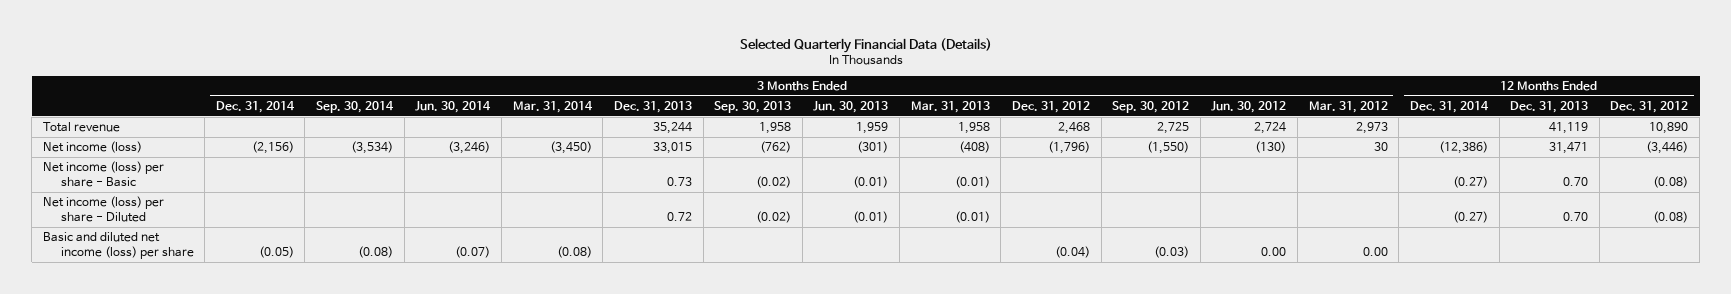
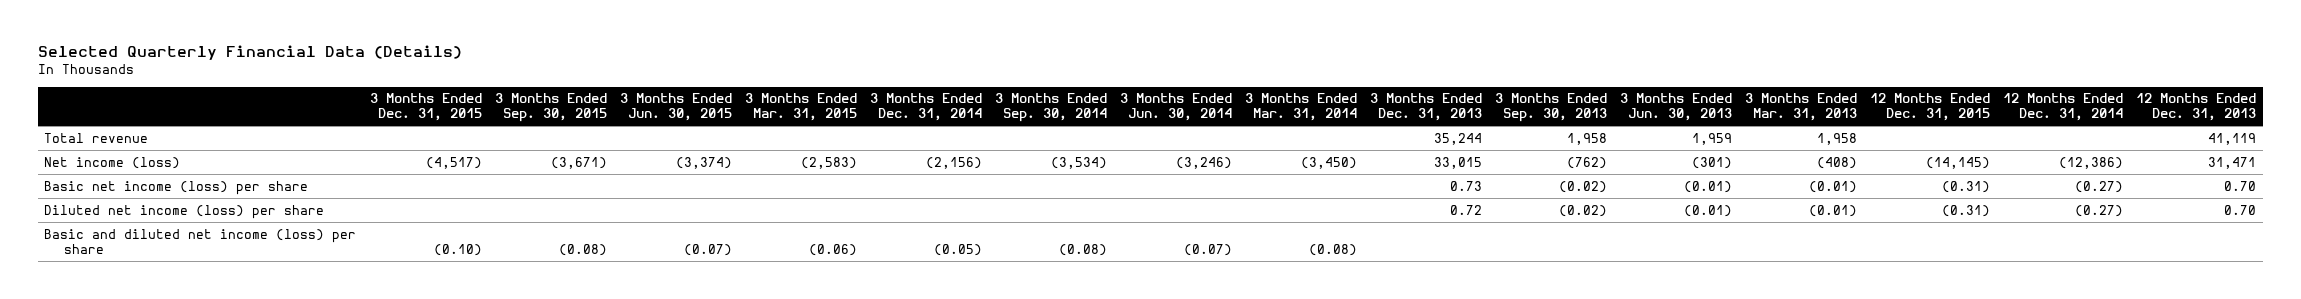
[1011,100,1090,113] Dec. 31, 2012 -> none
[1112,100,1190,113] Sep. 30, 2012 -> none
[1211,100,1287,113] Jun. 30, 2012 -> none
[1308,100,1388,113] Mar. 31, 2012 -> none
[1610,100,1689,113] Dec. 31, 2012 -> none
none -> [369,93,482,122] 3 Months Ended Dec. 31, 2015
none -> [494,93,607,123] 3 Months Ended Sep. 30, 2015
none -> [619,93,732,122] 3 Months Ended Jun. 30, 2015
none -> [744,93,857,122] 3 Months Ended Mar. 31, 2015
none -> [1870,93,1991,122] 12 Months Ended Dec. 31, 2015
[42,161,164,187] Net income (loss) per share - Basic -> [44,180,309,195] Basic net income (loss) per share
[42,196,164,222] Net income (loss) per share - Diluted -> [44,204,325,219] Diluted net income (loss) per share

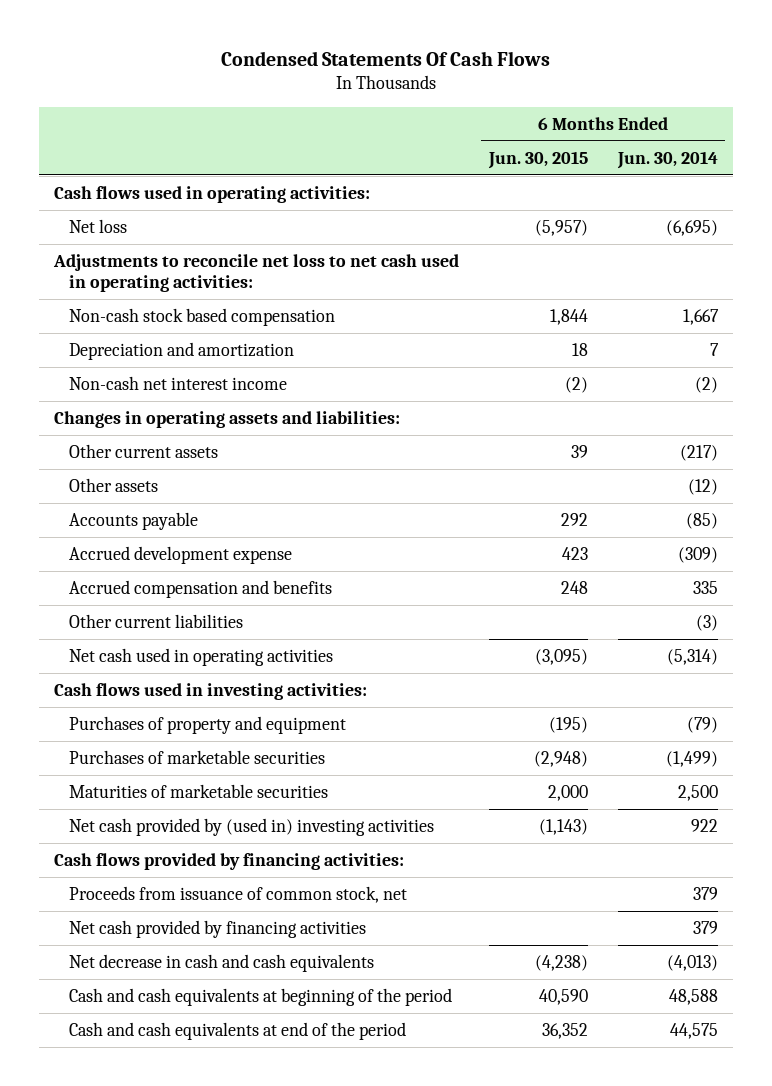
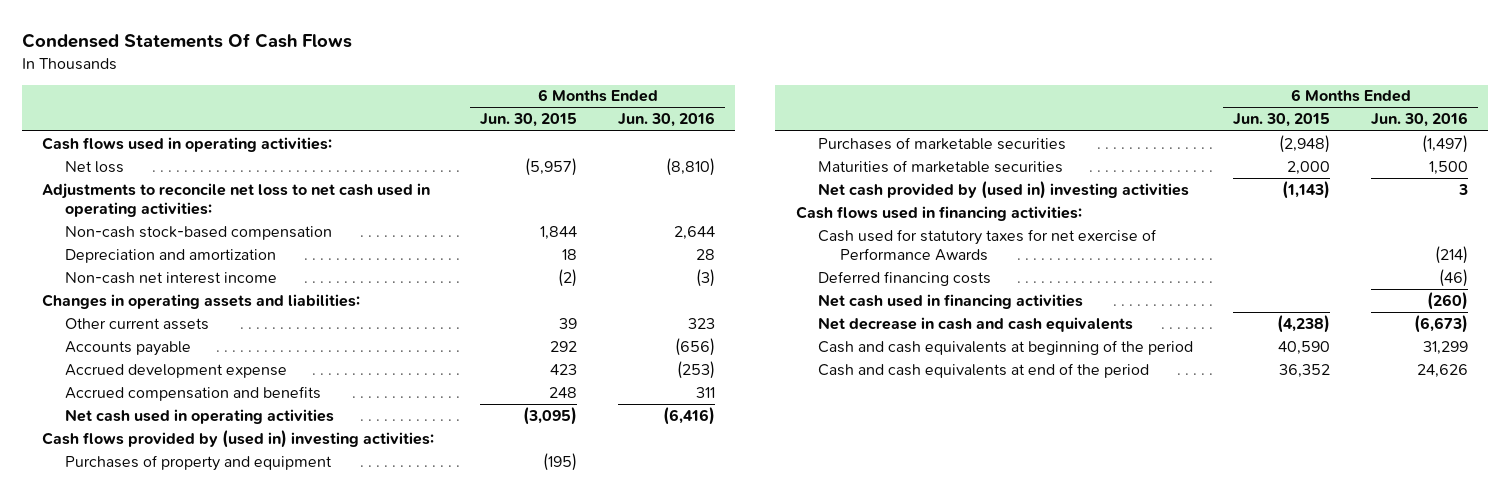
[616,150,718,169] Jun. 30, 2014 -> none
none -> [617,112,715,128] Jun. 30, 2016
[69,307,336,326] Non-cash stock based compensation -> [64,225,332,240] Non-cash stock-based compensation
[69,477,159,492] Other assets -> none
[69,613,244,628] Other current liabilities -> none
[53,682,367,700] Cash flows used in investing activities: -> [42,429,435,448] Cash flows provided by (used in) investing activities:
[69,885,408,903] Proceeds from issuance of common stock, net -> none
[53,852,404,870] Cash flows provided by financing activities: -> [795,205,1082,221] Cash flows used in financing activities:
none -> [817,228,1157,261] Cash used for statutory taxes for net exercise of Performance Awards
none -> [817,270,991,286] Deferred financing costs
[69,919,367,938] Net cash provided by financing activities -> [817,293,1083,309] Net cash used in financing activities

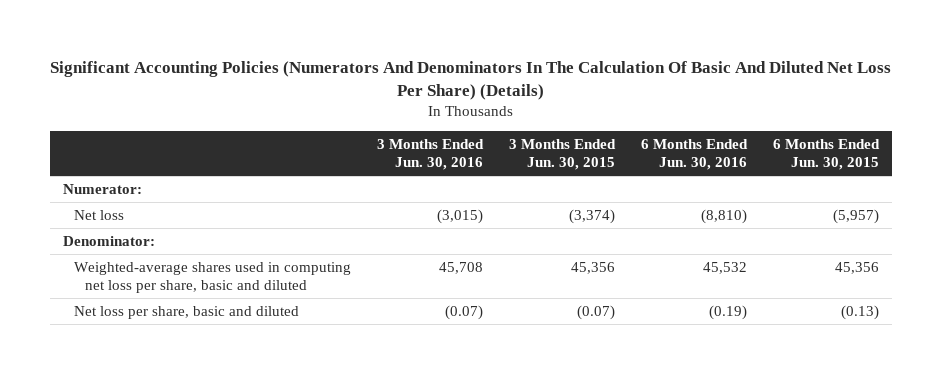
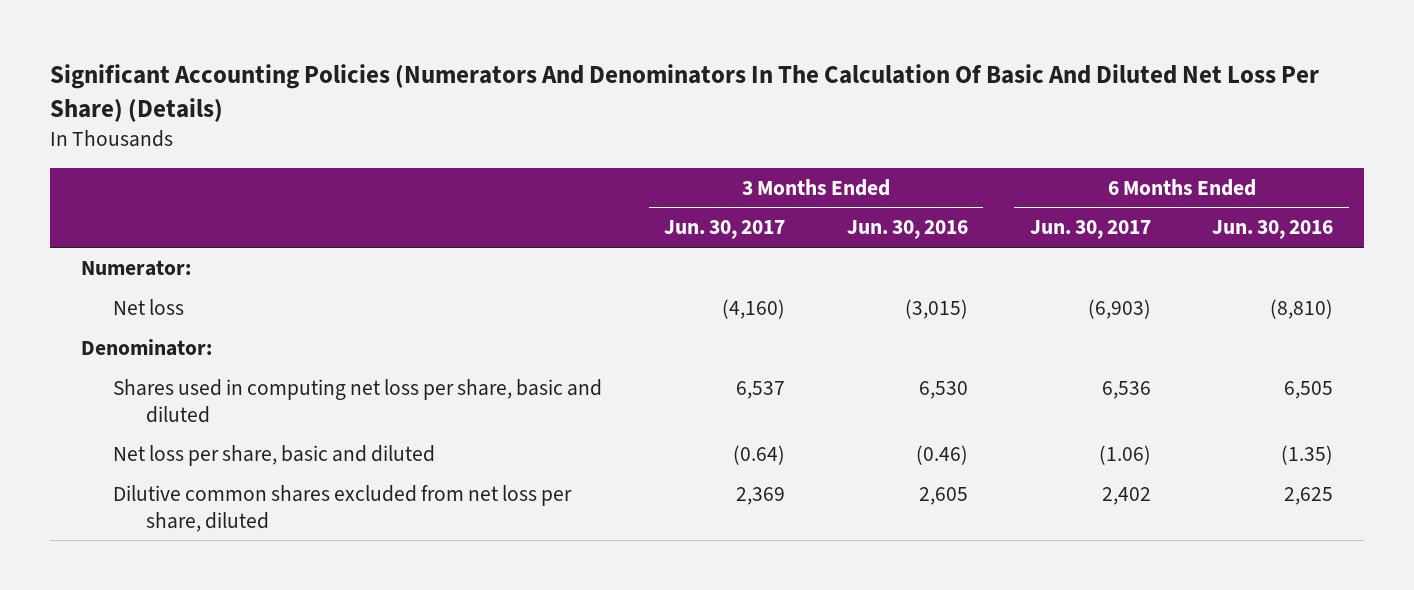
[508,139,616,171] 3 Months Ended Jun. 30, 2015 -> none
[772,139,880,171] 6 Months Ended Jun. 30, 2015 -> none
none -> [664,220,786,240] Jun. 30, 2017
none -> [1029,220,1151,240] Jun. 30, 2017
[74,261,352,293] Weighted-average shares used in computing net loss per share, basic and diluted -> [113,378,603,423] Shares used in computing net loss per share, basic and diluted
[439,261,484,274] 45,708 -> [918,380,968,399] 6,530
[702,261,747,274] 45,532 -> [1284,380,1334,399] 6,505
[445,304,484,320] (0.07) -> [915,444,968,465] (0.46)
[708,304,747,320] (0.19) -> [1281,444,1334,465] (1.35)
none -> [113,484,573,532] Dilutive common shares excluded from net loss per share, diluted

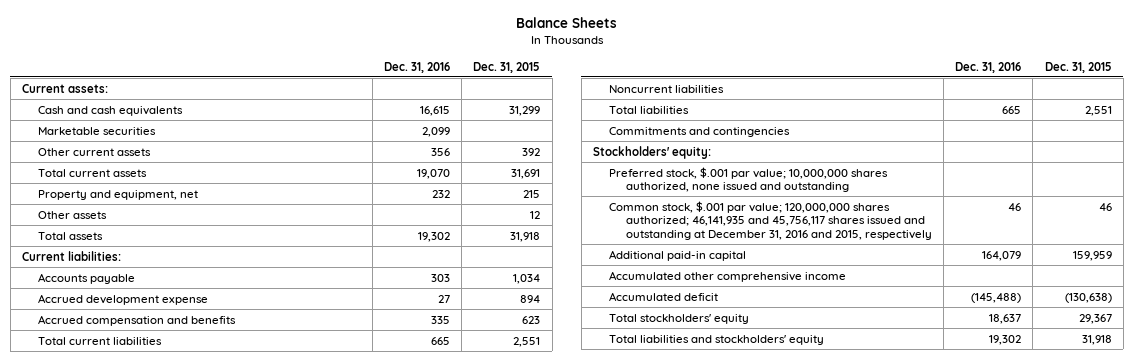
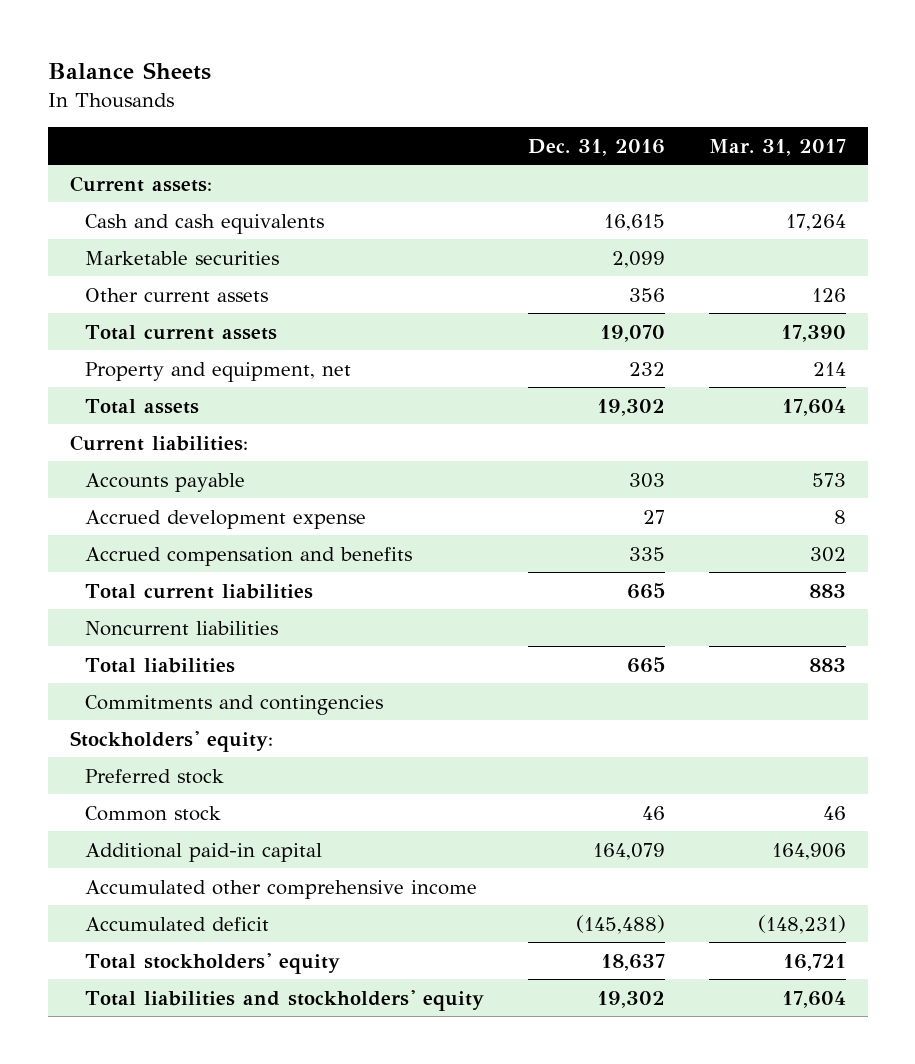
[473,61,541,73] Dec. 31, 2015 -> none
none -> [708,138,846,156] Mar. 31, 2017
[38,210,108,219] Other assets -> none
[609,166,889,193] Preferred stock, $.001 par value; 10,000,000 shares authorized, none issued and outstanding -> [84,768,224,784] Preferred stock
[609,200,932,240] Common stock, $.001 par value; 120,000,000 shares authorized; 46,141,935 and 45,756,117 shares issued and outstanding at December 31, 2016 and 2015, respectively -> [84,805,221,821] Common stock

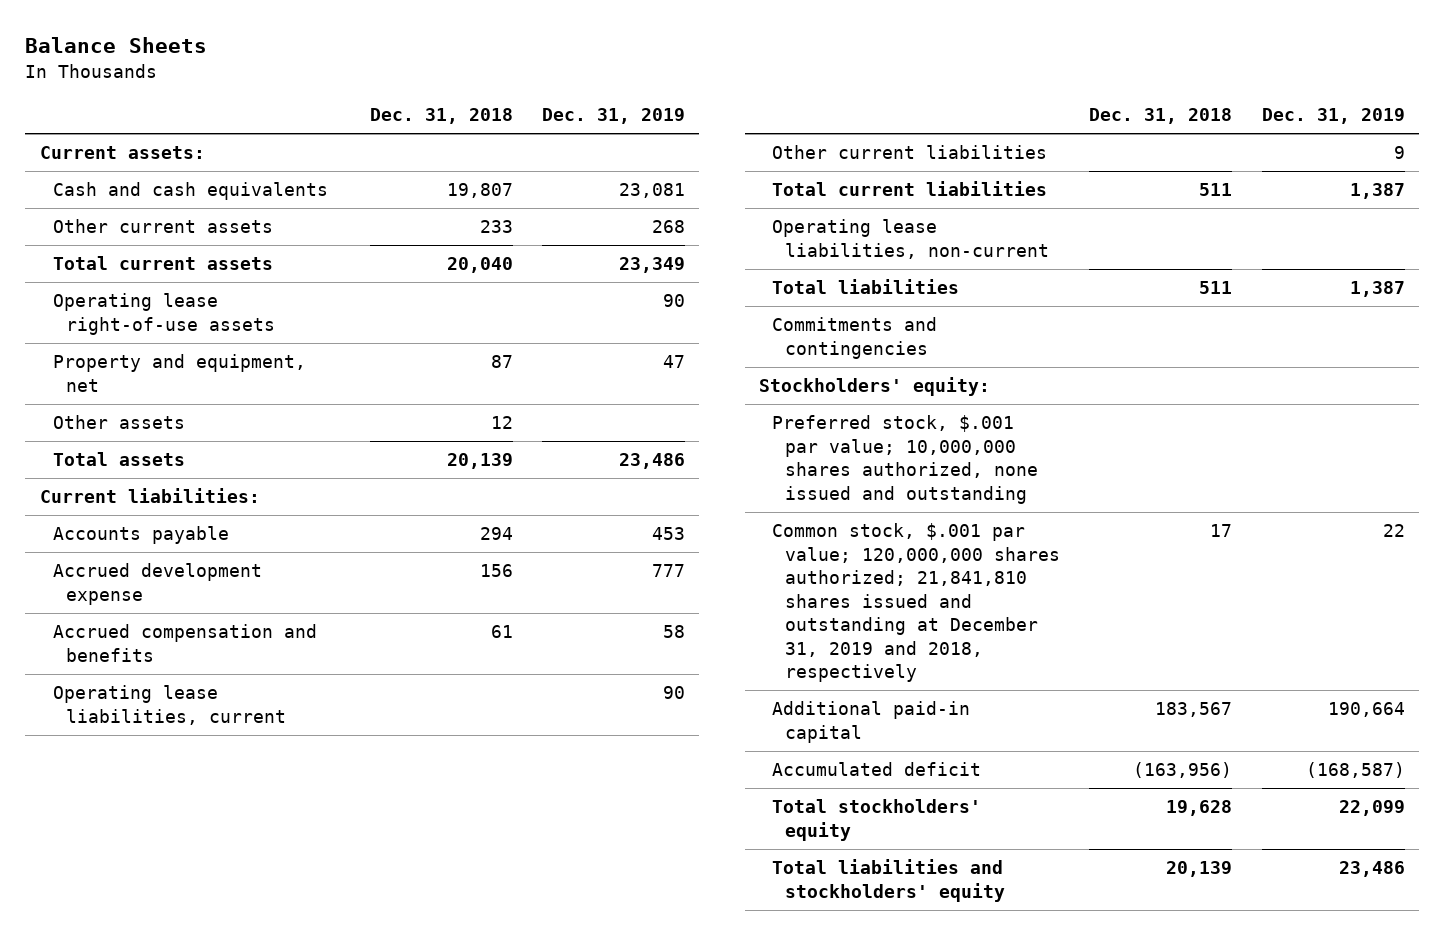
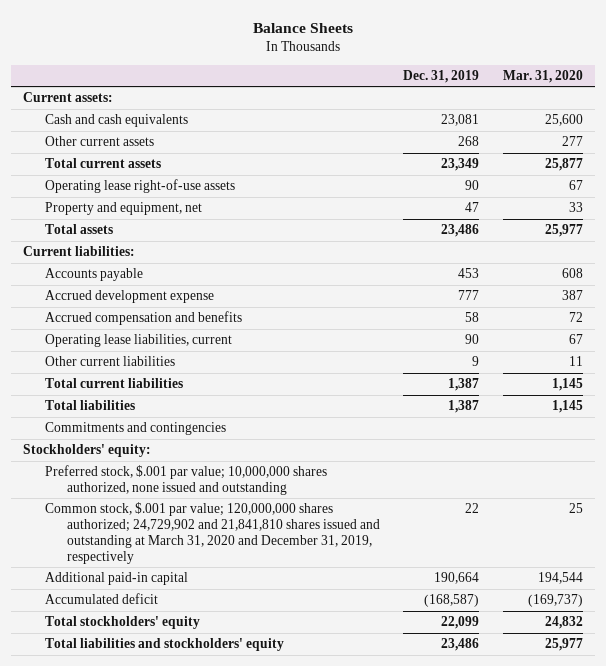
[369,108,513,125] Dec. 31, 2018 -> none
none -> [502,69,583,83] Mar. 31, 2020
[52,415,185,430] Other assets -> none
[772,219,1050,259] Operating lease liabilities, non-current -> none
[772,523,1061,683] Common stock, $.001 par value; 120,000,000 shares authorized; 21,841,810 shares issued and outstanding at December 31, 2019 and 2018, respectively -> [44,502,380,564] Common stock, $.001 par value; 120,000,000 shares authorized; 24,729,902 and 21,841,810 shares issued and outstanding at March 31, 2020 and December 31, 2019, respectively

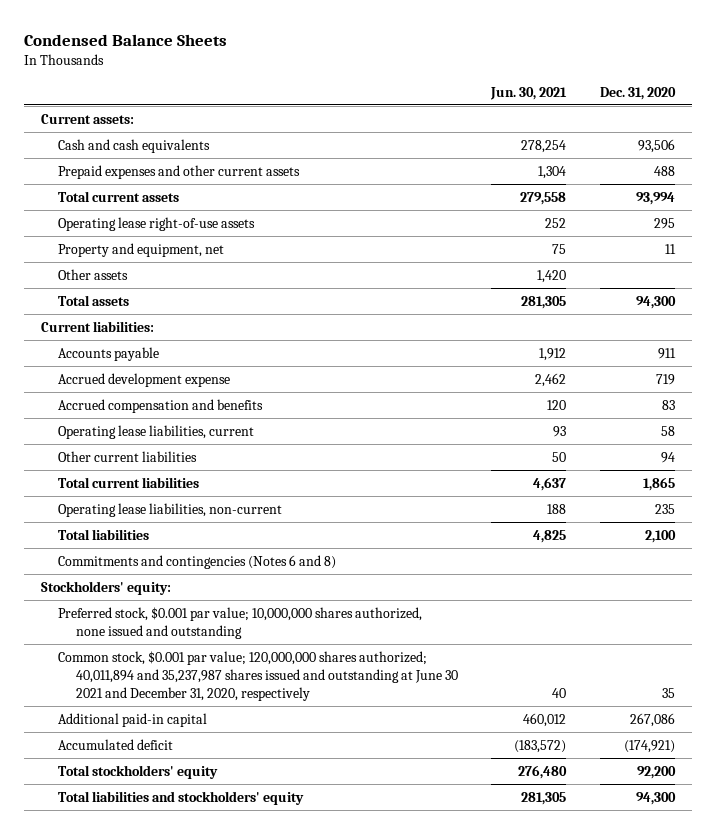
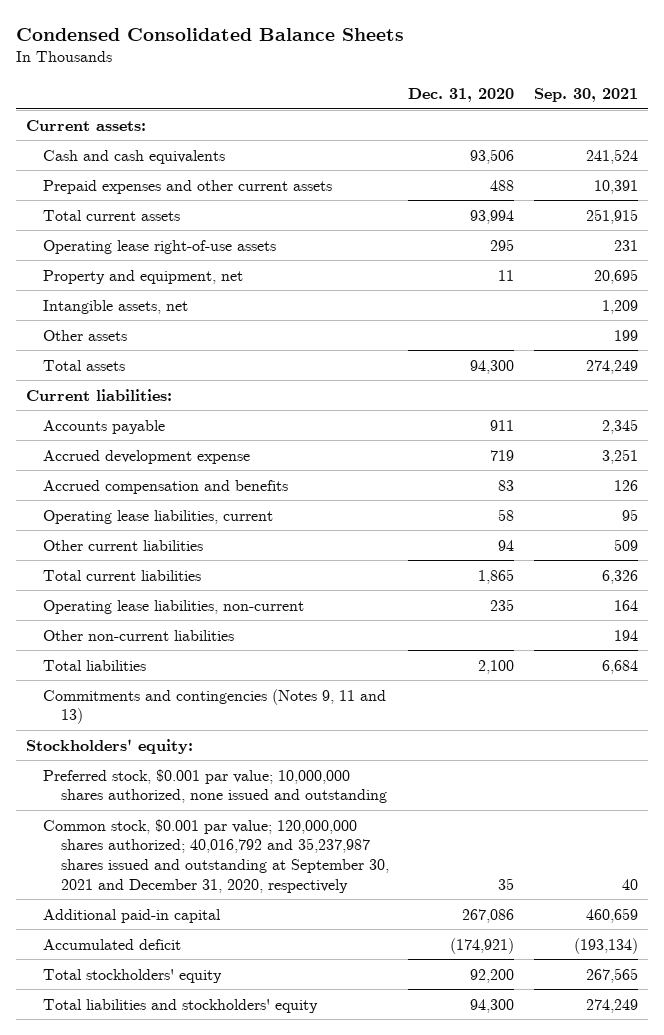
[23,33,227,46] Condensed Balance Sheets -> [16,27,405,41] Condensed Consolidated Balance Sheets
[490,86,568,100] Jun. 30, 2021 -> none
none -> [534,87,639,102] Sep. 30, 2021
none -> [43,299,189,314] Intangible assets, net
none -> [43,629,235,641] Other non-current liabilities
[58,554,337,569] Commitments and contingencies (Notes 6 and 8) -> [43,688,387,725] Commitments and contingencies (Notes 9, 11 and 13)
[58,650,458,702] Common stock, $0.001 par value; 120,000,000 shares authorized; 40,011,894 and 35,237,987 shares issued and outstanding at June 30 2021 and December 31, 2020, respectively -> [43,818,389,893] Common stock, $0.001 par value; 120,000,000 shares authorized; 40,016,792 and 35,237,987 shares issued and outstanding at September 30, 2021 and December 31, 2020, respectively

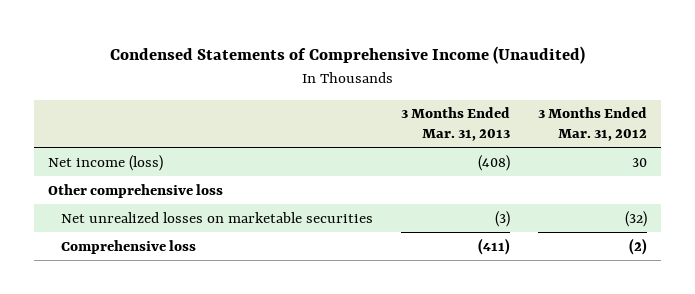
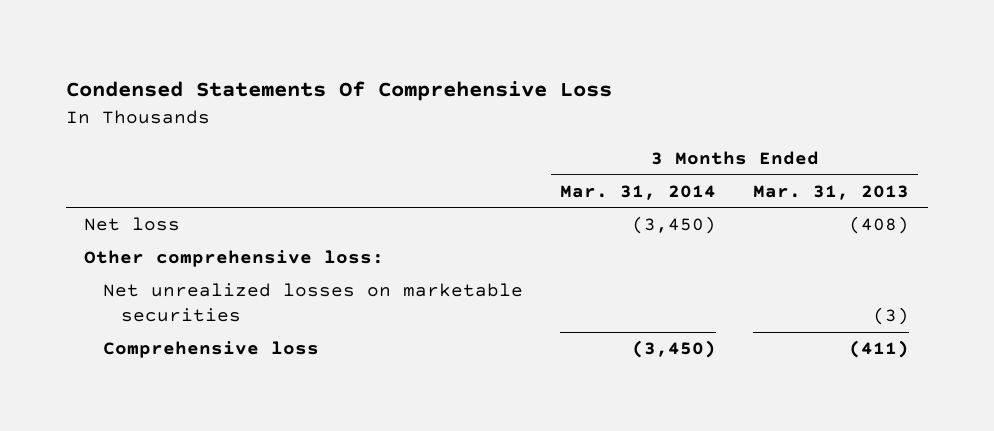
[109,46,585,65] Condensed Statements of Comprehensive Income (Unaudited) -> [65,81,612,102] Condensed Statements Of Comprehensive Loss
[537,107,647,142] 3 Months Ended Mar. 31, 2012 -> none
none -> [560,184,717,200] Mar. 31, 2014
[48,154,164,171] Net income (loss) -> [84,217,181,232] Net loss
[48,183,224,198] Other comprehensive loss -> [84,250,385,268] Other comprehensive loss:

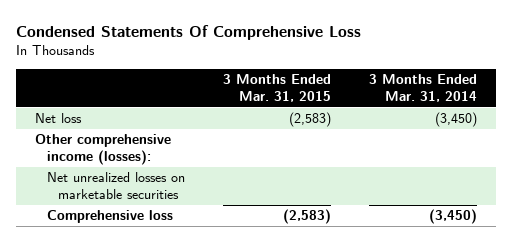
[753,184,910,200] Mar. 31, 2013 -> none
none -> [222,73,331,102] 3 Months Ended Mar. 31, 2015
[84,250,385,268] Other comprehensive loss: -> [35,134,172,166] Other comprehensive income (losses):

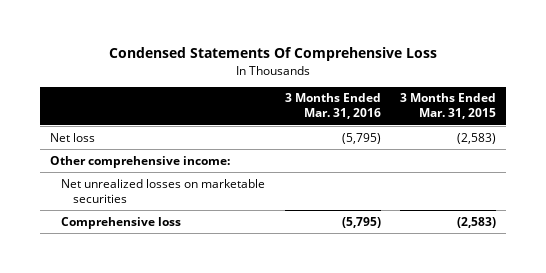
[368,73,477,102] 3 Months Ended Mar. 31, 2014 -> none
none -> [284,93,381,120] 3 Months Ended Mar. 31, 2016
[35,134,172,166] Other comprehensive income (losses): -> [49,155,230,168] Other comprehensive income:

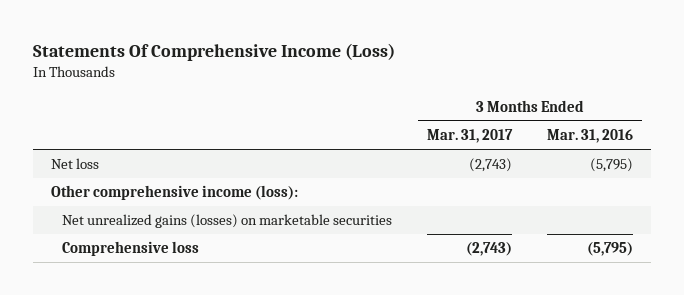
[108,47,437,62] Condensed Statements Of Comprehensive Loss -> [33,42,396,61] Statements Of Comprehensive Income (Loss)
[400,93,497,120] 3 Months Ended Mar. 31, 2015 -> none
none -> [427,129,514,144] Mar. 31, 2017
[49,155,230,168] Other comprehensive income: -> [50,185,298,201] Other comprehensive income (loss):
[61,178,266,203] Net unrealized losses on marketable securities -> [61,214,392,229] Net unrealized gains (losses) on marketable securities

